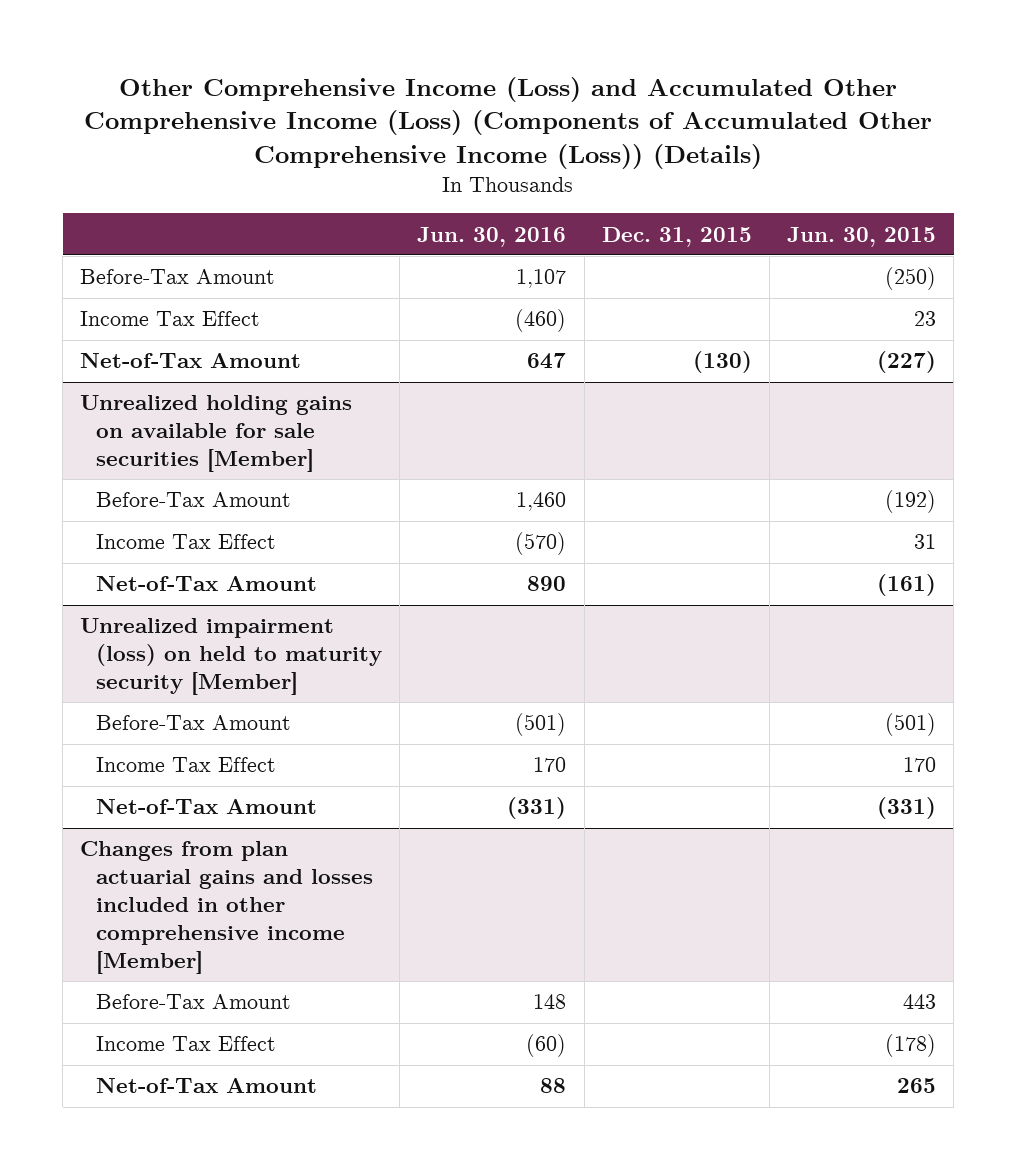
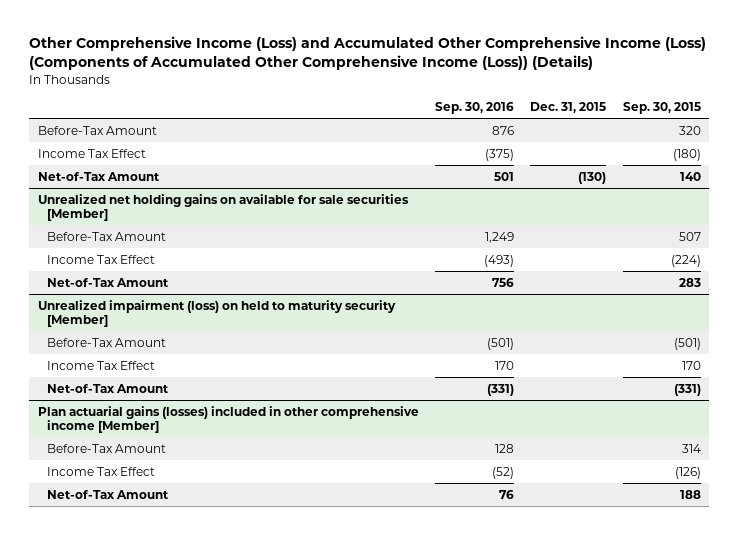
[417,226,567,247] Jun. 30, 2016 -> none
[787,226,937,247] Jun. 30, 2015 -> none
none -> [434,102,514,115] Sep. 30, 2016
none -> [622,102,701,115] Sep. 30, 2015
[80,395,353,473] Unrealized holding gains on available for sale securities [Member] -> [37,193,409,221] Unrealized net holding gains on available for sale securities [Member]
[80,841,373,974] Changes from plan actuarial gains and losses included in other comprehensive income [Member] -> [37,405,419,433] Plan actuarial gains (losses) included in other comprehensive income [Member]

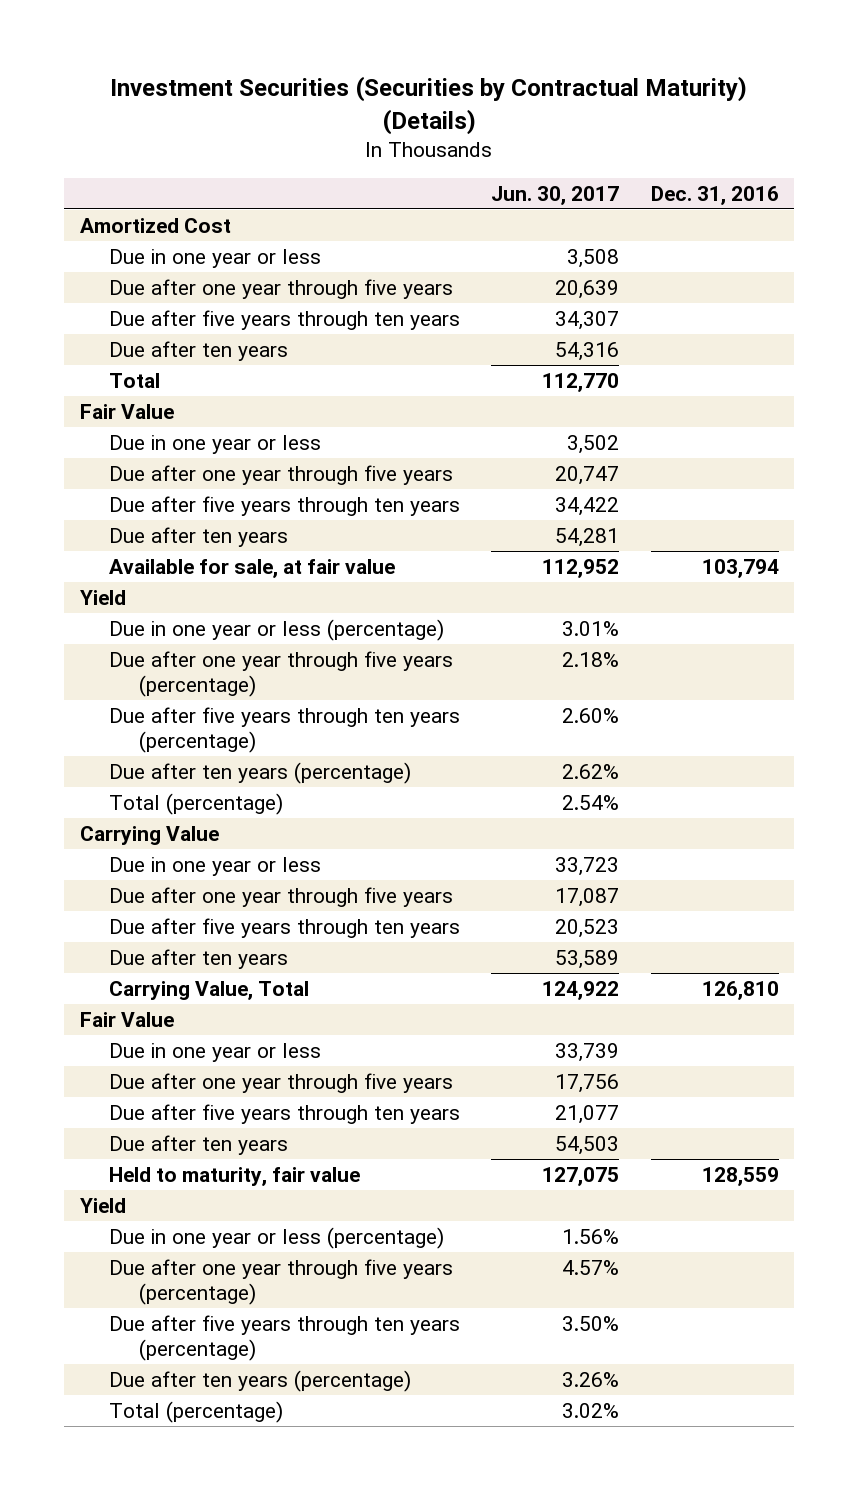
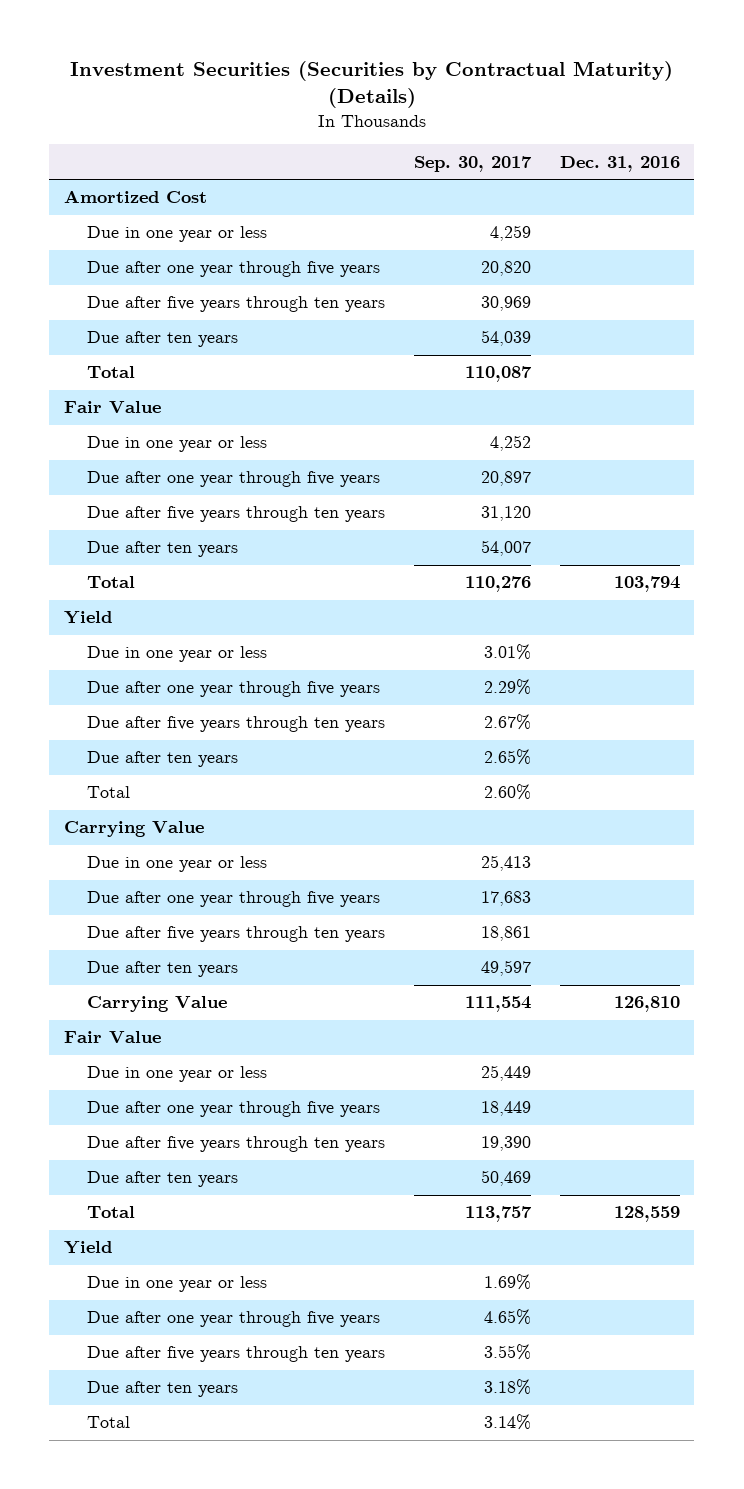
[491,185,620,205] Jun. 30, 2017 -> none
none -> [413,155,532,172] Sep. 30, 2017
[109,558,396,578] Available for sale, at fair value -> [86,576,135,589] Total
[109,618,445,641] Due in one year or less (percentage) -> [86,646,267,663] Due in one year or less
[109,650,454,698] Due after one year through five years (percentage) -> [86,681,380,698] Due after one year through five years
[109,706,461,754] Due after five years through ten years (percentage) -> [86,716,385,733] Due after five years through ten years
[109,761,412,784] Due after ten years (percentage) -> [86,751,238,768] Due after ten years
[109,792,284,815] Total (percentage) -> [86,786,130,799] Total
[109,980,310,1000] Carrying Value, Total -> [86,996,227,1013] Carrying Value
[109,1166,361,1186] Held to maturity, fair value -> [86,1206,135,1219] Total
[109,1226,445,1249] Due in one year or less (percentage) -> [86,1276,267,1293] Due in one year or less
[109,1258,454,1306] Due after one year through five years (percentage) -> [86,1311,380,1328] Due after one year through five years
[109,1314,461,1362] Due after five years through ten years (percentage) -> [86,1346,385,1363] Due after five years through ten years
[109,1369,412,1392] Due after ten years (percentage) -> [86,1381,238,1398] Due after ten years
[109,1400,284,1423] Total (percentage) -> [86,1416,130,1429] Total

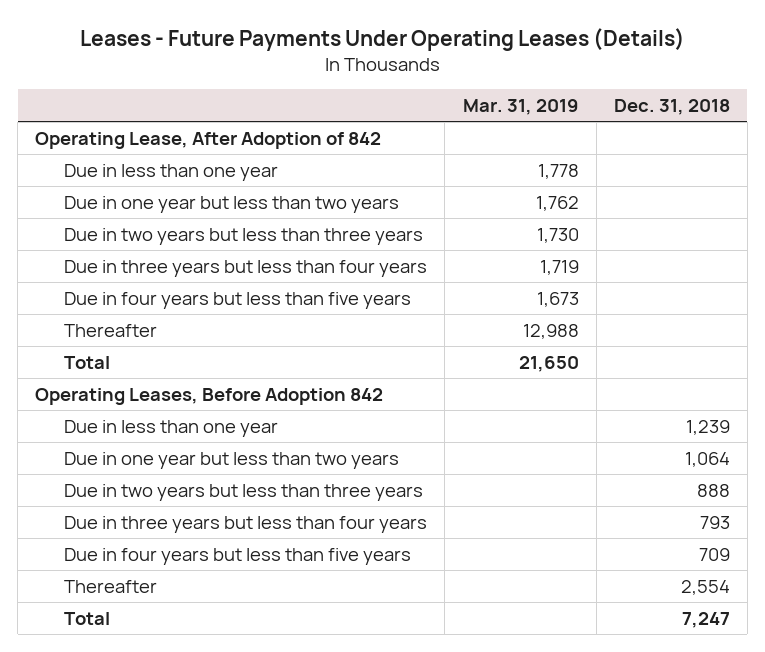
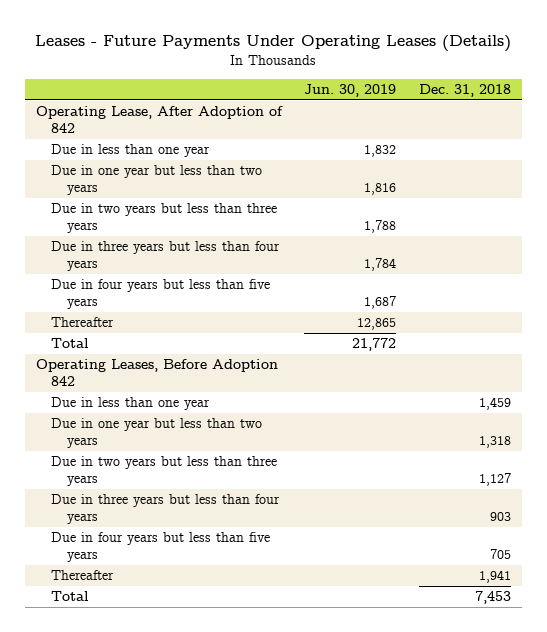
[462,99,579,116] Mar. 31, 2019 -> none
none -> [304,84,397,98] Jun. 30, 2019
[685,419,730,435] 1,239 -> [478,397,511,411] 1,459
[684,451,730,467] 1,064 -> [478,436,511,449] 1,318
[696,483,730,497] 888 -> [478,473,511,487] 1,127
[699,515,730,529] 793 -> [489,512,511,522] 903
[698,547,730,561] 709 -> [489,549,511,560] 705
[680,579,730,595] 2,554 -> [478,570,511,584] 1,941
[681,611,730,628] 7,247 -> [474,591,511,605] 7,453

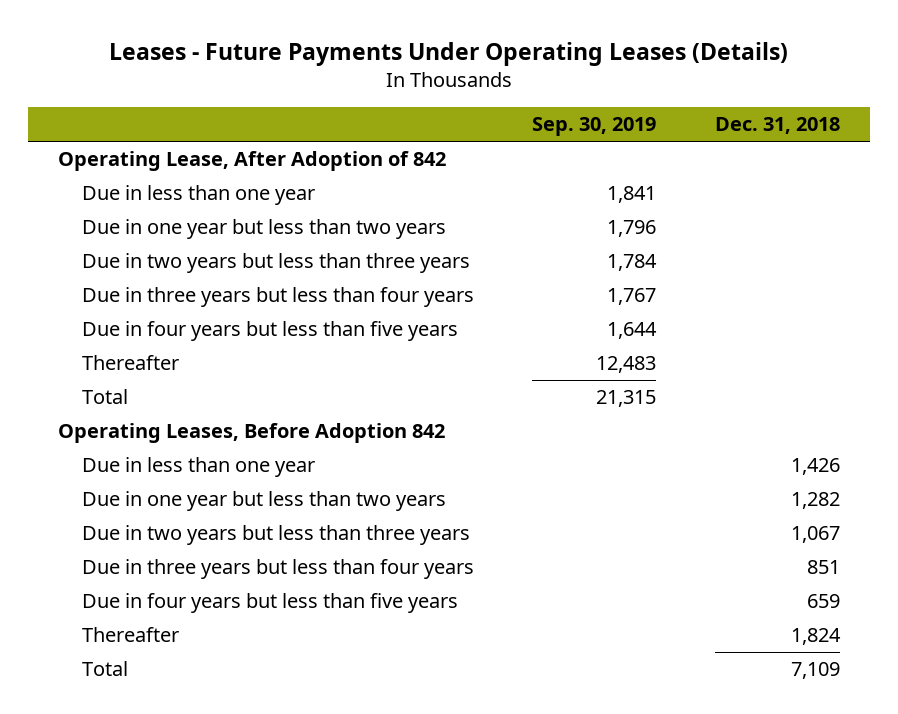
[304,84,397,98] Jun. 30, 2019 -> none
none -> [532,117,657,137] Sep. 30, 2019
[478,397,511,411] 1,459 -> [791,458,841,476] 1,426
[478,436,511,449] 1,318 -> [791,492,841,510] 1,282
[478,473,511,487] 1,127 -> [791,526,841,544] 1,067
[489,512,511,522] 903 -> [807,560,841,575] 851
[489,549,511,560] 705 -> [807,594,841,609] 659
[478,570,511,584] 1,941 -> [791,628,842,646] 1,824
[474,591,511,605] 7,453 -> [791,662,841,680] 7,109

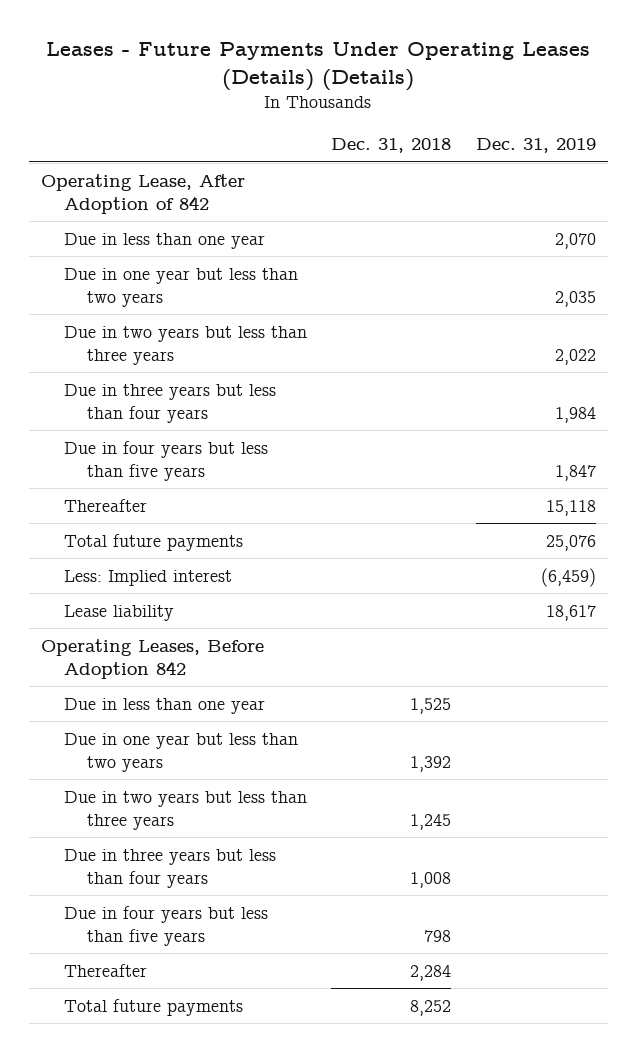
[109,41,789,66] Leases - Future Payments Under Operating Leases (Details) -> [46,42,591,92] Leases - Future Payments Under Operating Leases (Details) (Details)
[532,117,657,137] Sep. 30, 2019 -> none
none -> [476,137,597,153] Dec. 31, 2019
[81,389,128,405] Total -> [63,533,243,551] Total future payments
none -> [63,569,232,586] Less: Implied interest
none -> [63,604,174,621] Lease liability
[791,458,841,476] 1,426 -> [410,697,452,714] 1,525
[791,492,841,510] 1,282 -> [410,755,452,772] 1,392
[791,526,841,544] 1,067 -> [410,813,452,830] 1,245
[807,560,841,575] 851 -> [410,871,452,888] 1,008
[807,594,841,609] 659 -> [424,929,452,942] 798
[791,628,842,646] 1,824 -> [410,964,452,981] 2,284
[81,661,128,677] Total -> [63,998,243,1016] Total future payments
[791,662,841,680] 7,109 -> [410,999,452,1016] 8,252

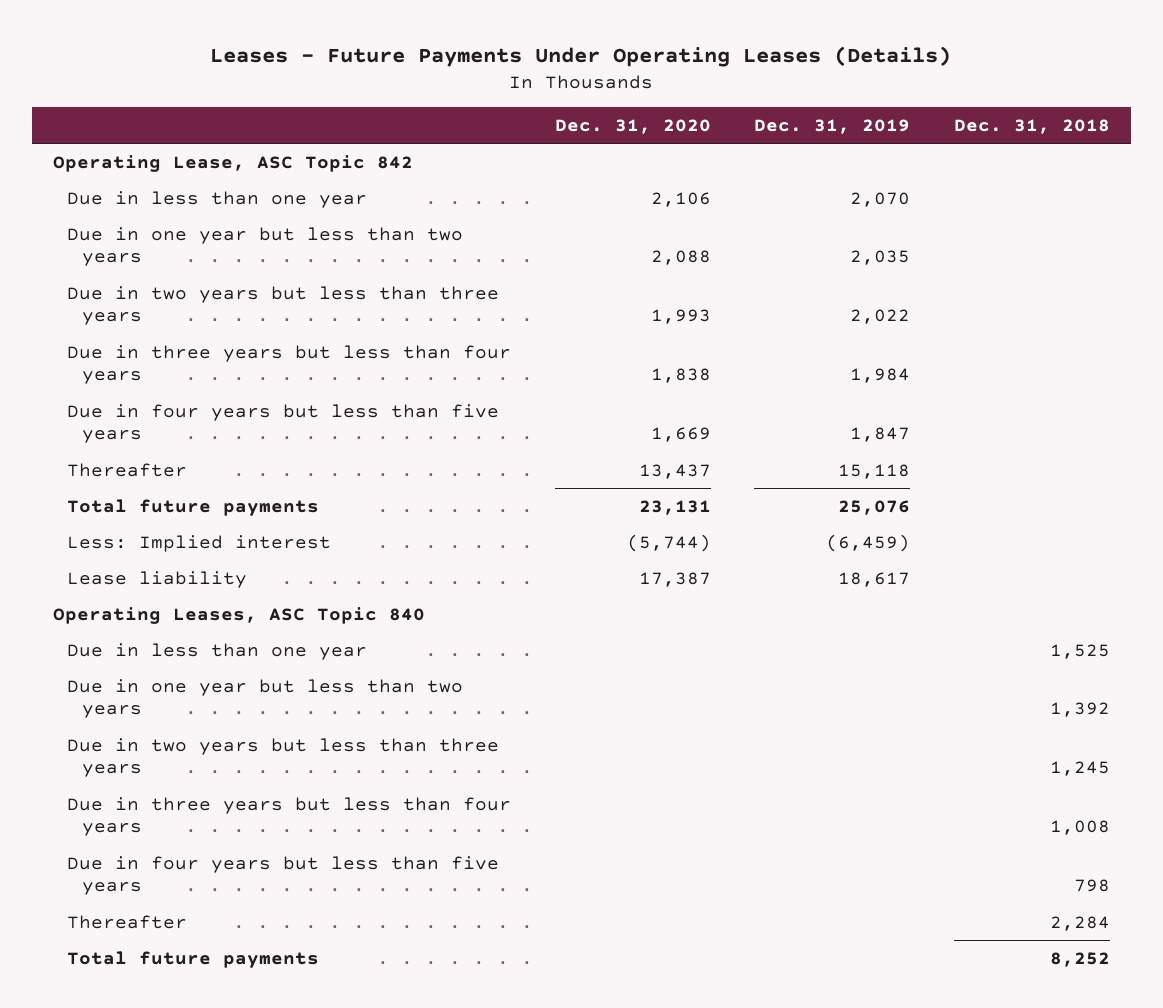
[46,42,591,92] Leases - Future Payments Under Operating Leases (Details) (Details) -> [210,45,952,67] Leases - Future Payments Under Operating Leases (Details)
none -> [554,118,711,134] Dec. 31, 2020
[40,173,245,214] Operating Lease, After Adoption of 842 -> [53,154,414,172] Operating Lease, ASC Topic 842
[40,638,264,679] Operating Leases, Before Adoption 842 -> [53,606,426,624] Operating Leases, ASC Topic 840

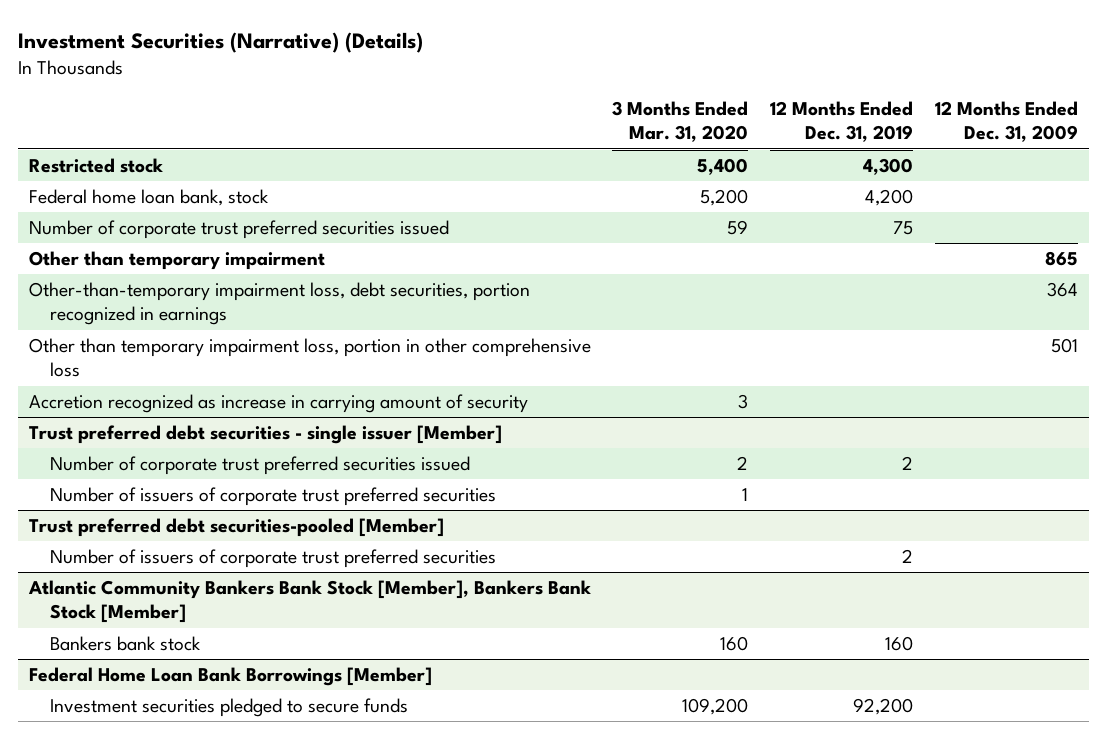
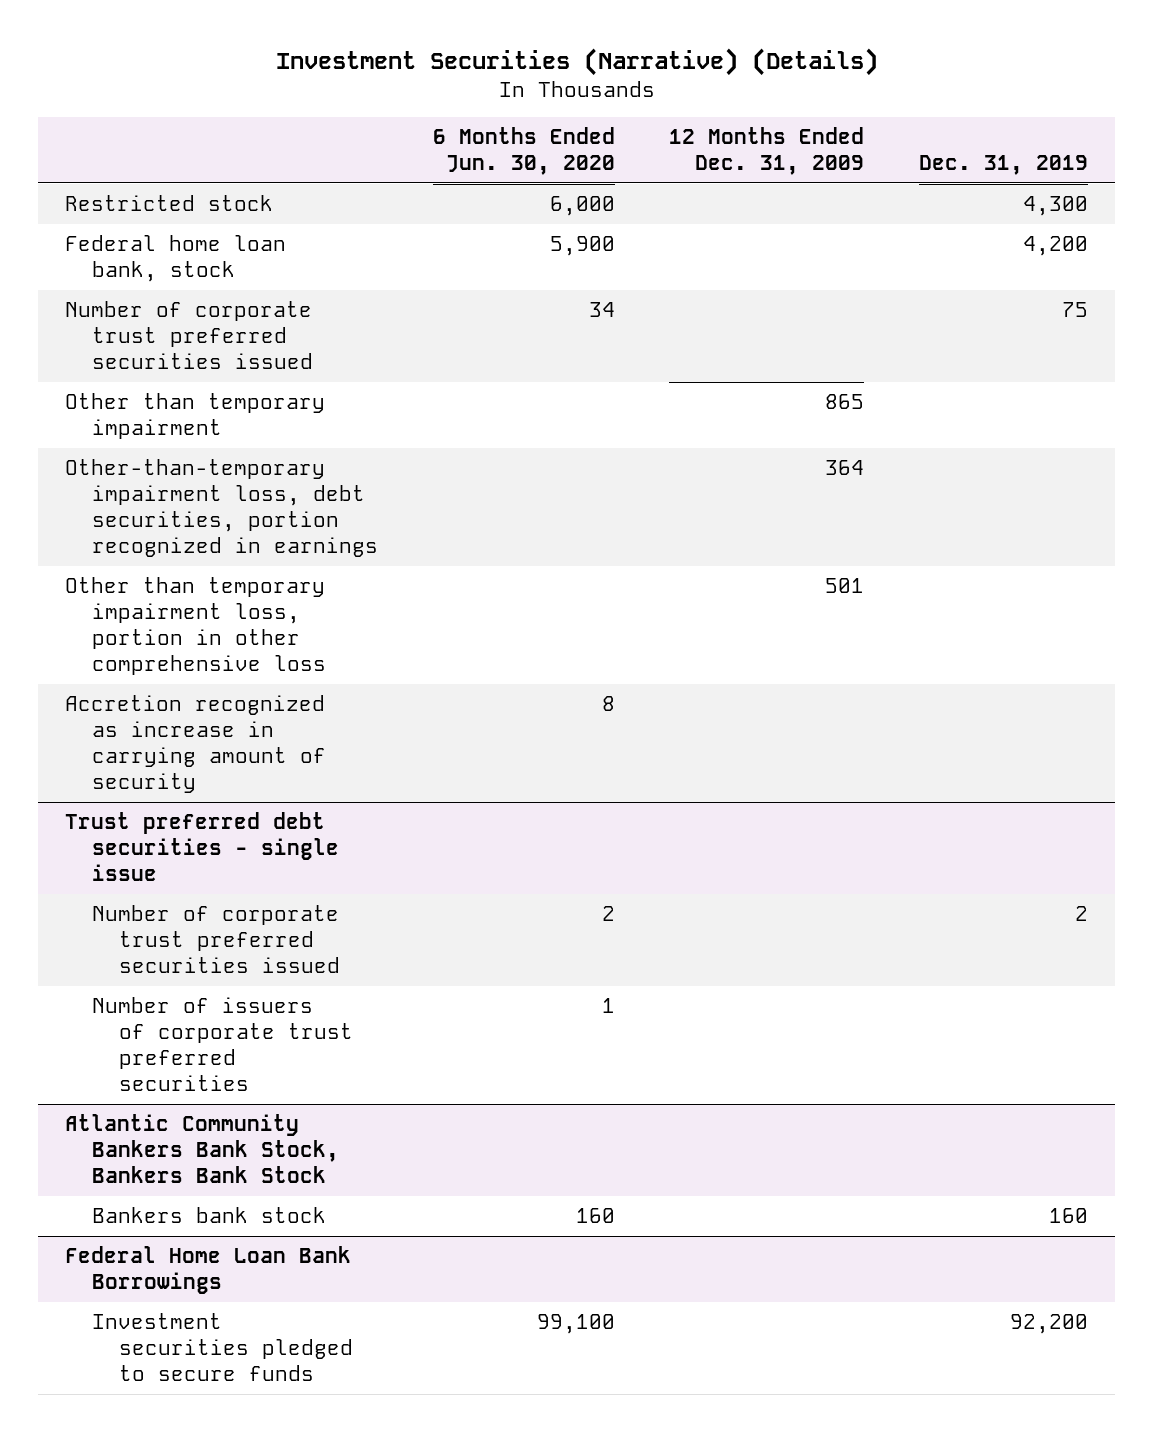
[612,101,749,143] 3 Months Ended Mar. 31, 2020 -> none
[770,101,914,143] 12 Months Ended Dec. 31, 2019 -> none
none -> [432,126,615,175] 6 Months Ended Jun. 30, 2020
none -> [918,154,1088,175] Dec. 31, 2019
[28,425,502,445] Trust preferred debt securities - single issuer [Member] -> [65,812,340,881] Trust preferred debt securities - single issue
[28,518,444,538] Trust preferred debt securities-pooled [Member] -> none
[50,549,497,569] Number of issuers of corporate trust preferred securities -> none
[27,580,591,624] Atlantic Community Bankers Bank Stock [Member], Bankers Bank Stock [Member] -> [65,1114,340,1183] Atlantic Community Bankers Bank Stock, Bankers Bank Stock
[28,667,432,687] Federal Home Loan Bank Borrowings [Member] -> [65,1246,352,1294] Federal Home Loan Bank Borrowings

